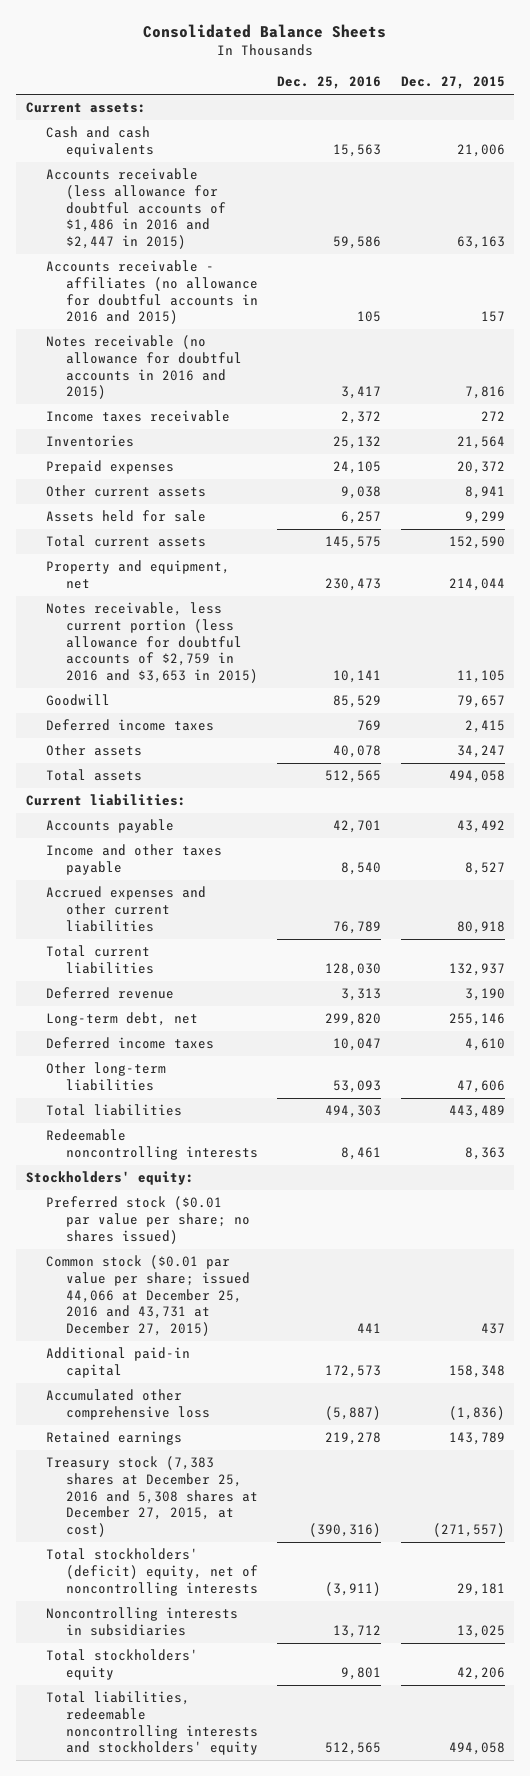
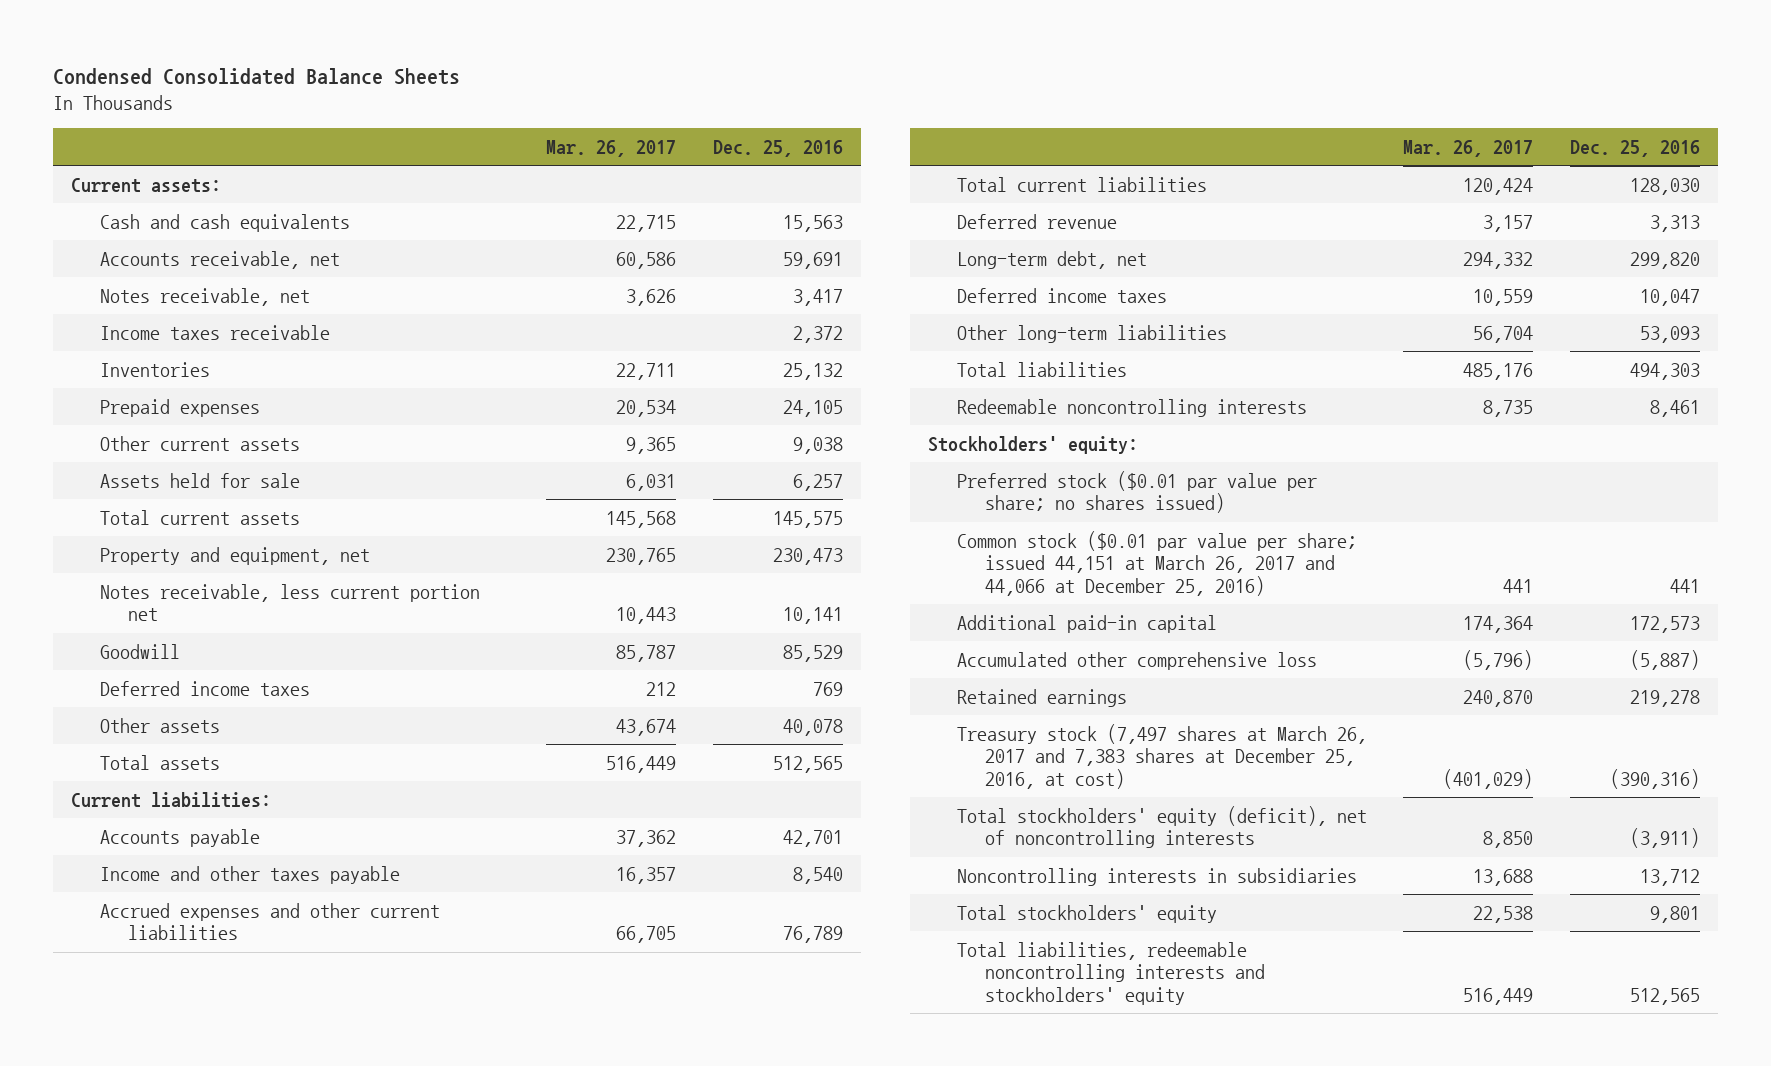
[143,24,387,39] Consolidated Balance Sheets -> [52,67,460,85] Condensed Consolidated Balance Sheets
[400,76,505,90] Dec. 27, 2015 -> none
none -> [546,139,677,157] Mar. 26, 2017
[45,168,227,250] Accounts receivable (less allowance for doubtful accounts of $1,486 in 2016 and $2,447 in 2015) -> none
[45,260,259,325] Accounts receivable - affiliates (no allowance for doubtful accounts in 2016 and 2015) -> none
none -> [99,250,340,269] Accounts receivable, net
[45,335,243,400] Notes receivable (no allowance for doubtful accounts in 2016 and 2015) -> [99,287,310,306] Notes receivable, net
[45,602,259,684] Notes receivable, less current portion (less allowance for doubtful accounts of $2,759 in 2016 and $3,653 in 2015) -> [99,583,480,622] Notes receivable, less current portion net
[45,1255,251,1337] Common stock ($0.01 par value per share; issued 44,066 at December 25, 2016 and 43,731 at December 27, 2015) -> [956,530,1357,596] Common stock ($0.01 par value per share; issued 44,151 at March 26, 2017 and 44,066 at December 25, 2016)
[45,1456,259,1538] Treasury stock (7,383 shares at December 25, 2016 and 5,308 shares at December 27, 2015, at cost) -> [956,723,1367,789] Treasury stock (7,497 shares at March 26, 2017 and 7,383 shares at December 25, 2016, at cost)
[45,1548,259,1596] Total stockholders' (deficit) equity, net of noncontrolling interests -> [956,805,1367,849] Total stockholders' equity (deficit), net of noncontrolling interests

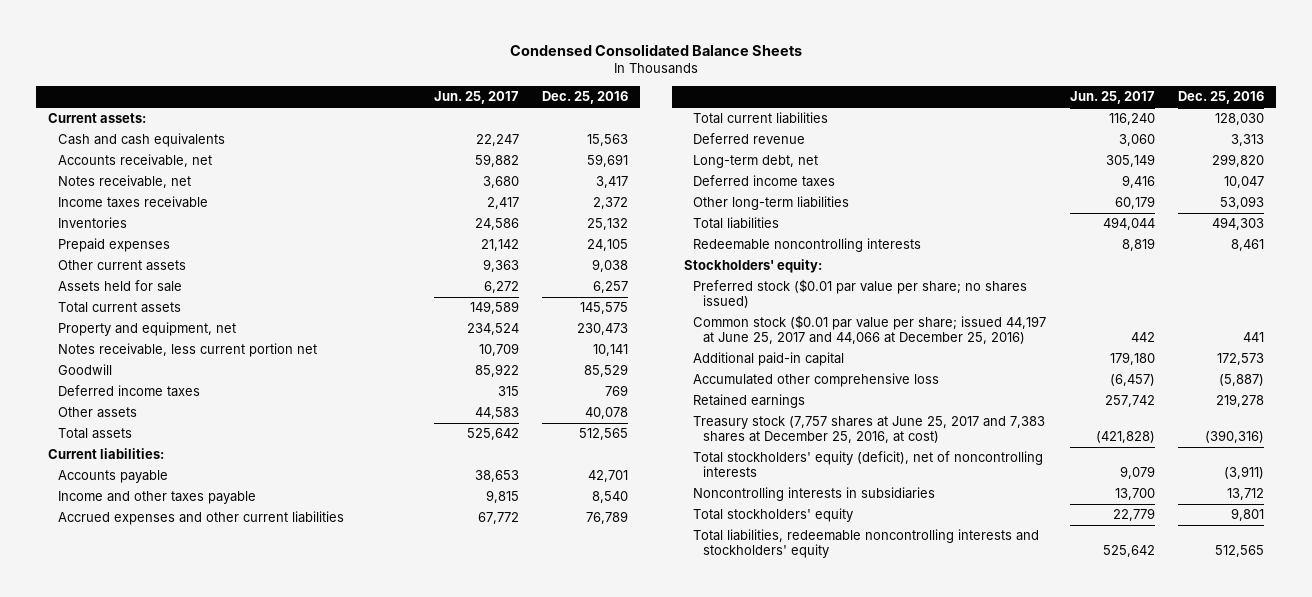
[546,139,677,157] Mar. 26, 2017 -> none
none -> [433,91,519,105] Jun. 25, 2017
[956,530,1357,596] Common stock ($0.01 par value per share; issued 44,151 at March 26, 2017 and 44,066 at December 25, 2016) -> [693,315,1047,344] Common stock ($0.01 par value per share; issued 44,197 at June 25, 2017 and 44,066 at December 25, 2016)
[956,723,1367,789] Treasury stock (7,497 shares at March 26, 2017 and 7,383 shares at December 25, 2016, at cost) -> [693,416,1046,443] Treasury stock (7,757 shares at June 25, 2017 and 7,383 shares at December 25, 2016, at cost)

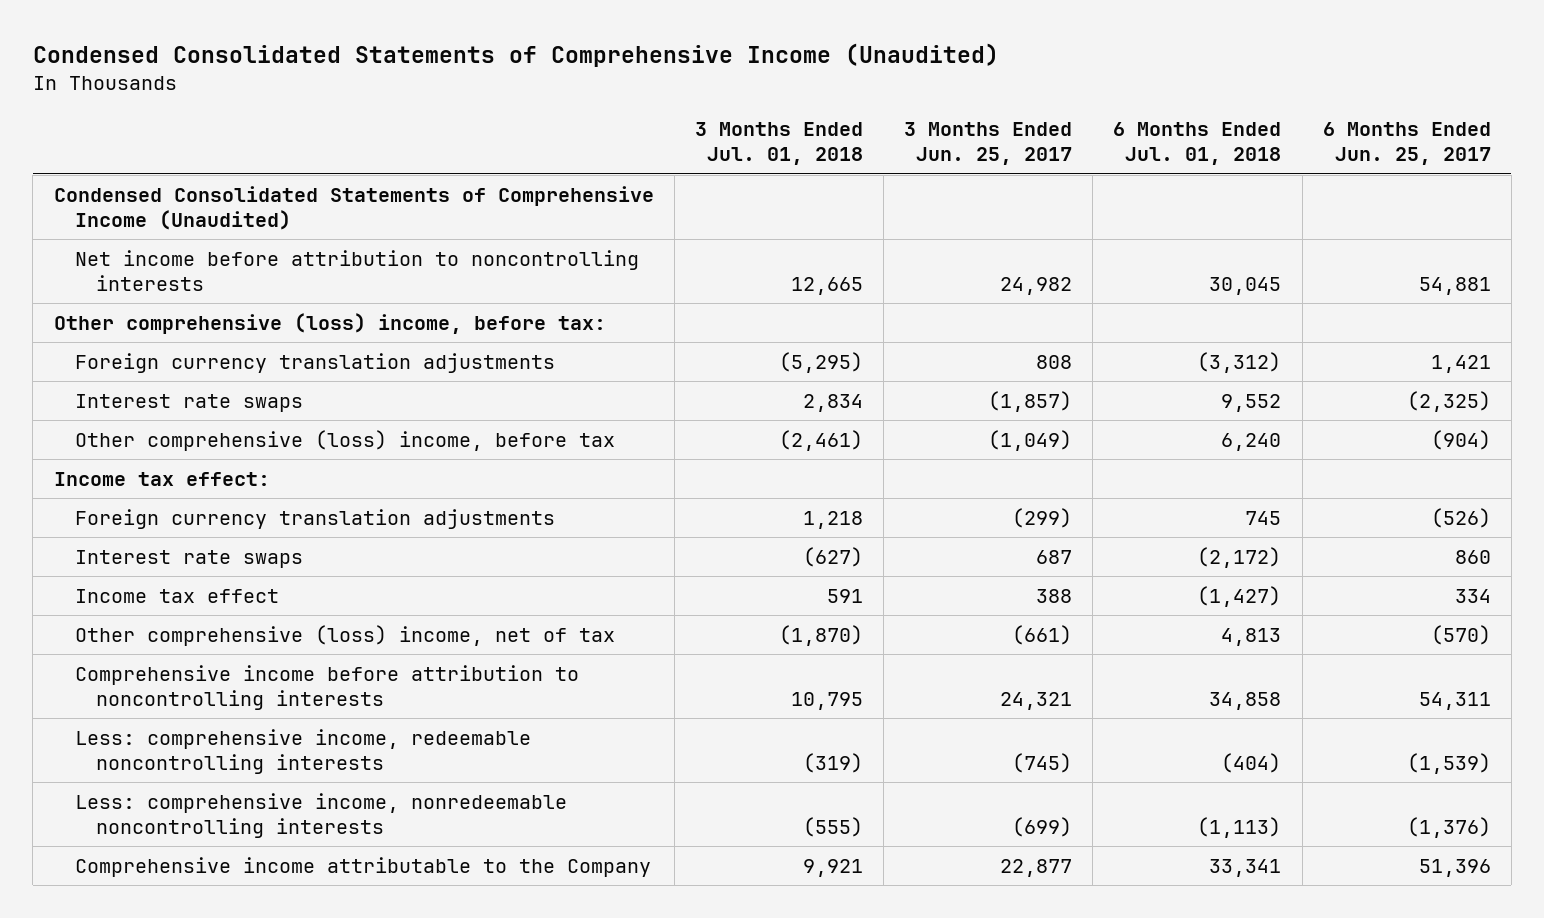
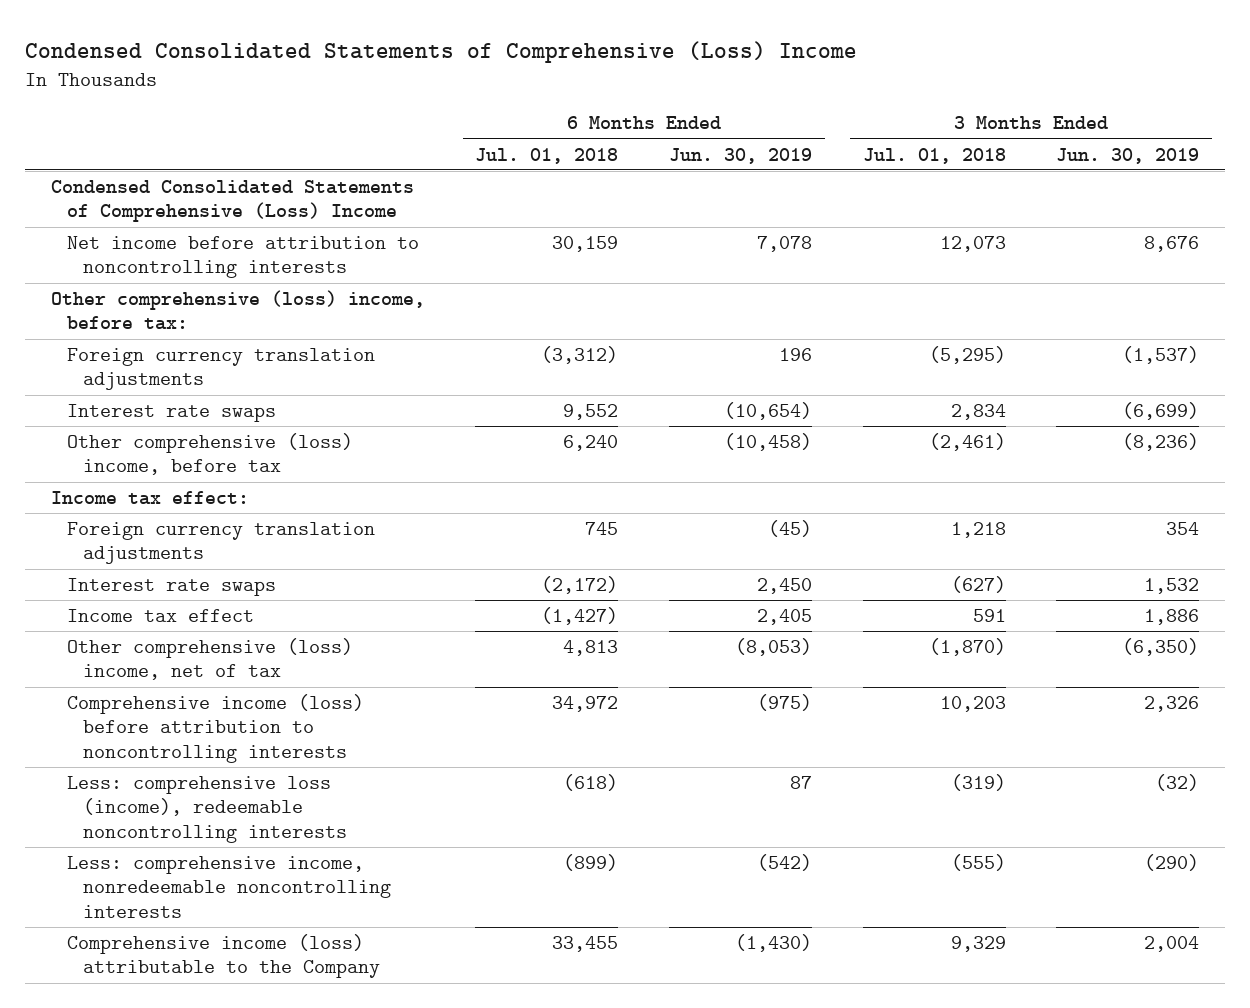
[32,43,999,68] Condensed Consolidated Statements of Comprehensive Income (Unaudited) -> [25,40,858,63] Condensed Consolidated Statements of Comprehensive (Loss) Income
[904,122,1073,166] 3 Months Ended Jun. 25, 2017 -> none
[1322,122,1491,166] 6 Months Ended Jun. 25, 2017 -> none
none -> [669,147,813,164] Jun. 30, 2019
none -> [1056,147,1200,164] Jun. 30, 2019
[53,185,654,230] Condensed Consolidated Statements of Comprehensive Income (Unaudited) -> [50,180,414,223] Condensed Consolidated Statements of Comprehensive (Loss) Income
[790,276,863,295] 12,665 -> [939,236,1006,253] 12,073
[1209,276,1282,295] 30,045 -> [552,236,619,253] 30,159
[74,664,579,710] Comprehensive income before attribution to noncontrolling interests -> [66,694,364,763] Comprehensive income (loss) before attribution to noncontrolling interests
[790,691,863,710] 10,795 -> [939,696,1006,713] 10,203
[1209,691,1282,710] 34,858 -> [552,696,619,713] 34,972
[74,728,531,774] Less: comprehensive income, redeemable noncontrolling interests -> [66,776,347,843] Less: comprehensive loss (income), redeemable noncontrolling interests
[1221,752,1282,773] (404) -> [563,774,619,792] (618)
[1197,816,1282,838] (1,113) -> [563,854,619,872] (899)
[74,856,651,877] Comprehensive income attributable to the Company -> [66,934,380,979] Comprehensive income (loss) attributable to the Company
[802,858,863,877] 9,921 -> [950,936,1006,953] 9,329
[1209,858,1282,877] 33,341 -> [552,936,619,953] 33,455

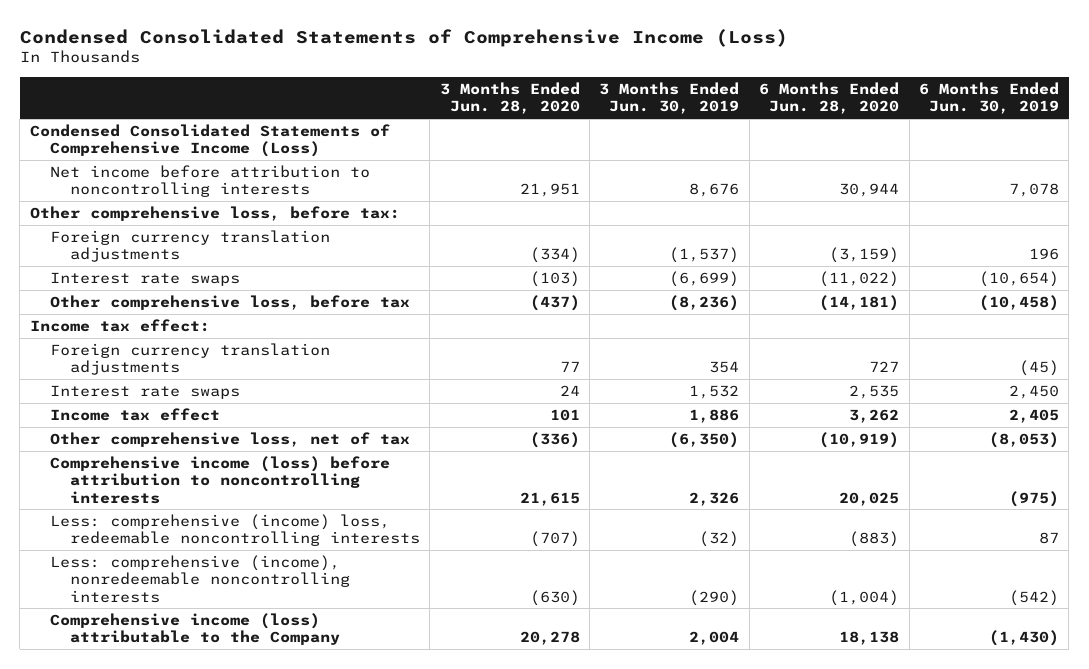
[25,40,858,63] Condensed Consolidated Statements of Comprehensive (Loss) Income -> [19,28,788,47] Condensed Consolidated Statements of Comprehensive Income (Loss)
[475,147,619,164] Jul. 01, 2018 -> none
[862,147,1006,164] Jul. 01, 2018 -> none
none -> [439,81,580,115] 3 Months Ended Jun. 28, 2020
none -> [759,81,900,115] 6 Months Ended Jun. 28, 2020
[50,180,414,223] Condensed Consolidated Statements of Comprehensive (Loss) Income -> [29,123,390,158] Condensed Consolidated Statements of Comprehensive Income (Loss)
[50,290,425,331] Other comprehensive (loss) income, before tax: -> [29,205,400,221] Other comprehensive loss, before tax:
[66,433,353,476] Other comprehensive (loss) income, before tax -> [49,294,410,310] Other comprehensive loss, before tax
[66,638,353,681] Other comprehensive (loss) income, net of tax -> [49,431,410,447] Other comprehensive loss, net of tax
[66,776,347,843] Less: comprehensive loss (income), redeemable noncontrolling interests -> [49,513,420,547] Less: comprehensive (income) loss, redeemable noncontrolling interests
[66,856,391,918] Less: comprehensive income, nonredeemable noncontrolling interests -> [49,554,350,603] Less: comprehensive (income), nonredeemable noncontrolling interests

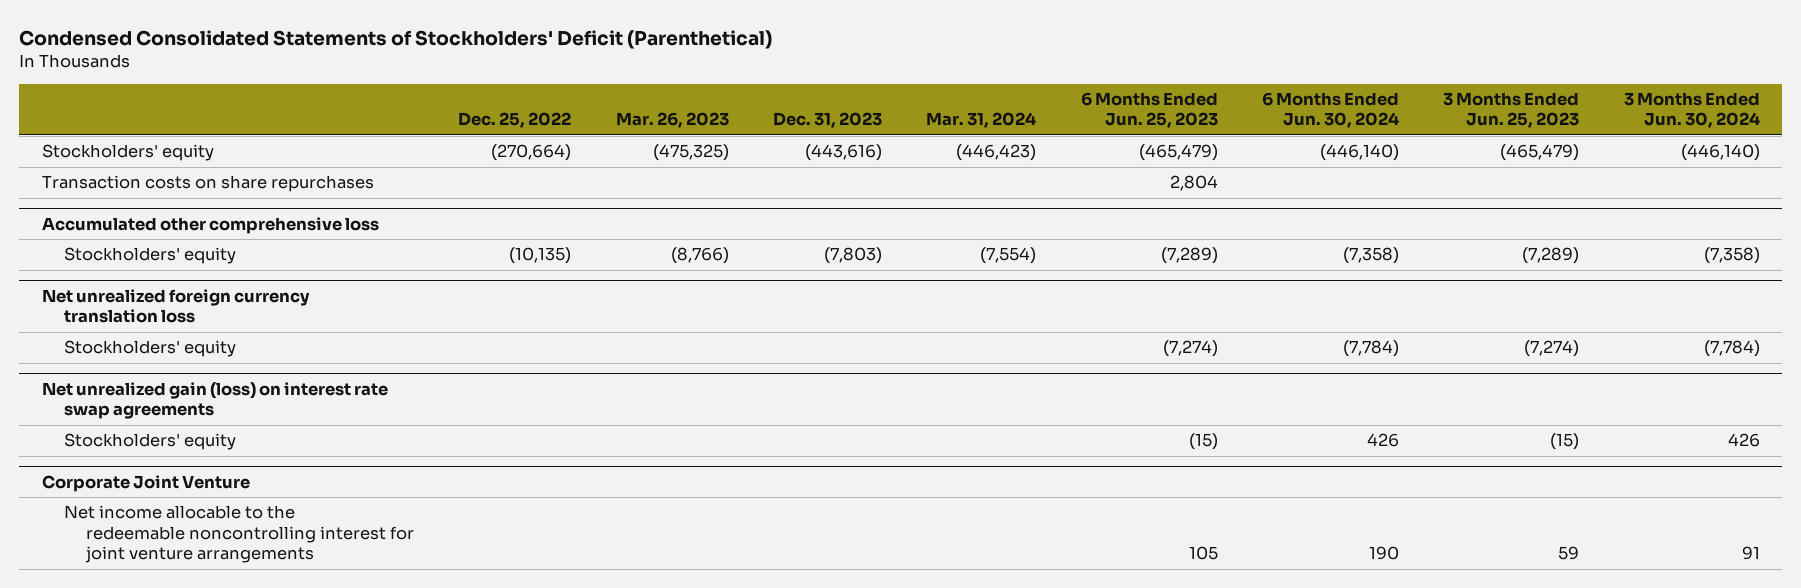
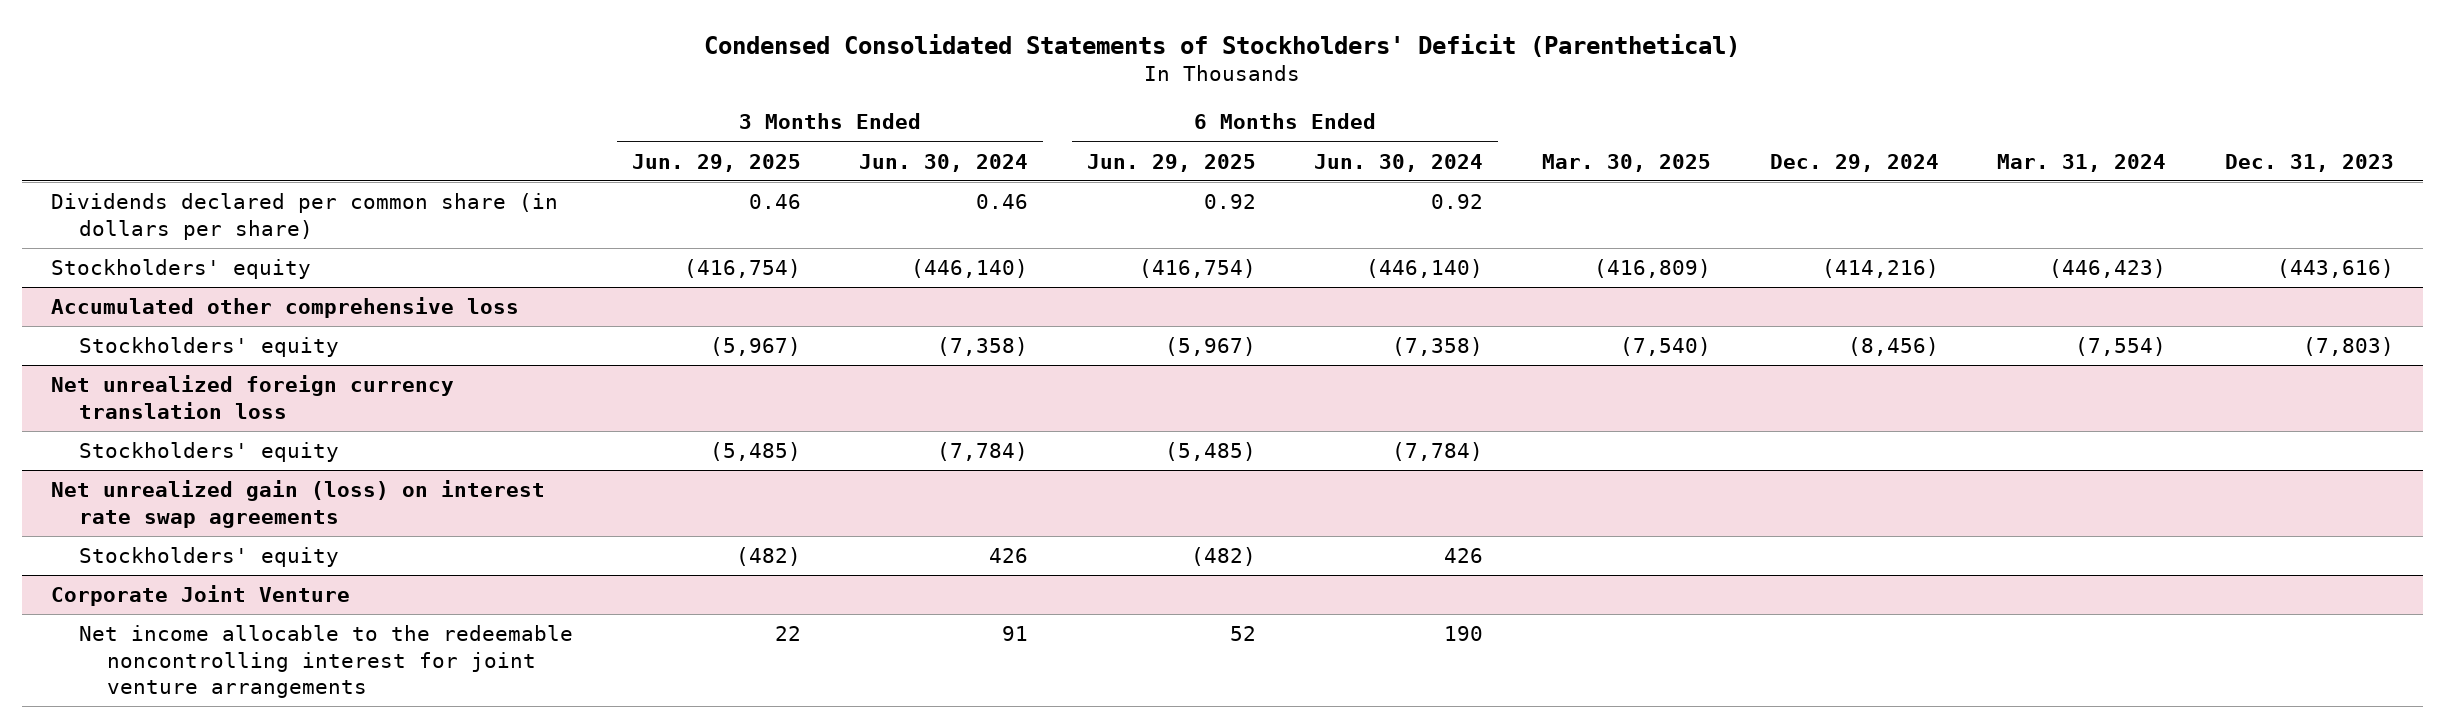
[458,112,572,129] Dec. 25, 2022 -> none
[615,112,729,129] Mar. 26, 2023 -> none
[1080,92,1218,129] 6 Months Ended Jun. 25, 2023 -> none
[1443,92,1580,129] 3 Months Ended Jun. 25, 2023 -> none
none -> [631,153,801,172] Jun. 29, 2025
none -> [1086,153,1256,172] Jun. 29, 2025
none -> [1542,153,1712,172] Mar. 30, 2025
none -> [1769,153,1939,172] Dec. 29, 2024
none -> [51,193,559,240] Dividends declared per common share (in dollars per share)
[41,175,374,193] Transaction costs on share repurchases -> none

